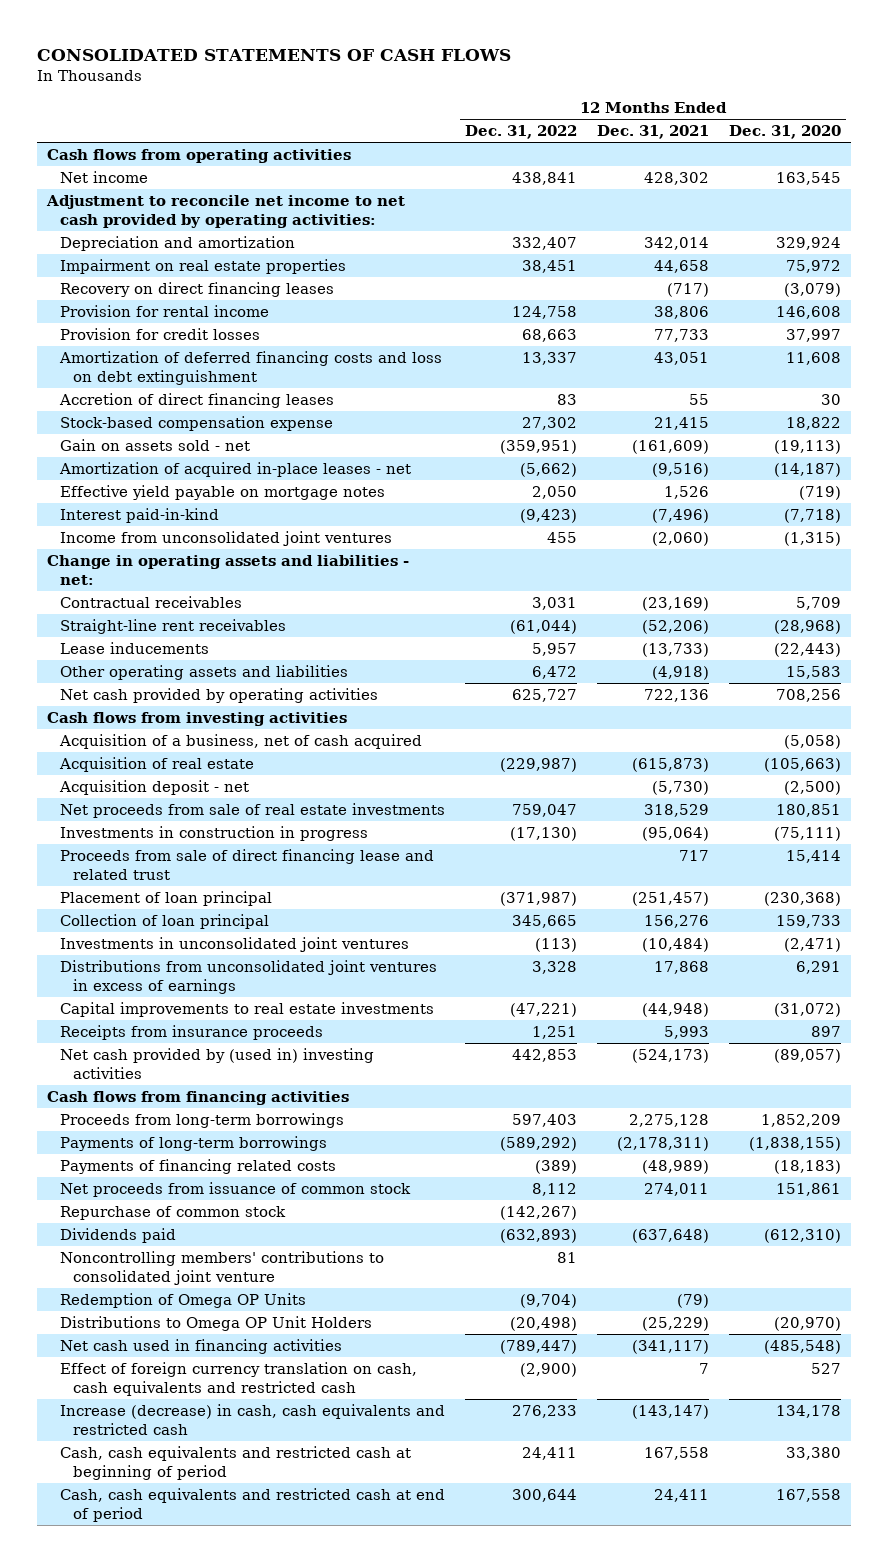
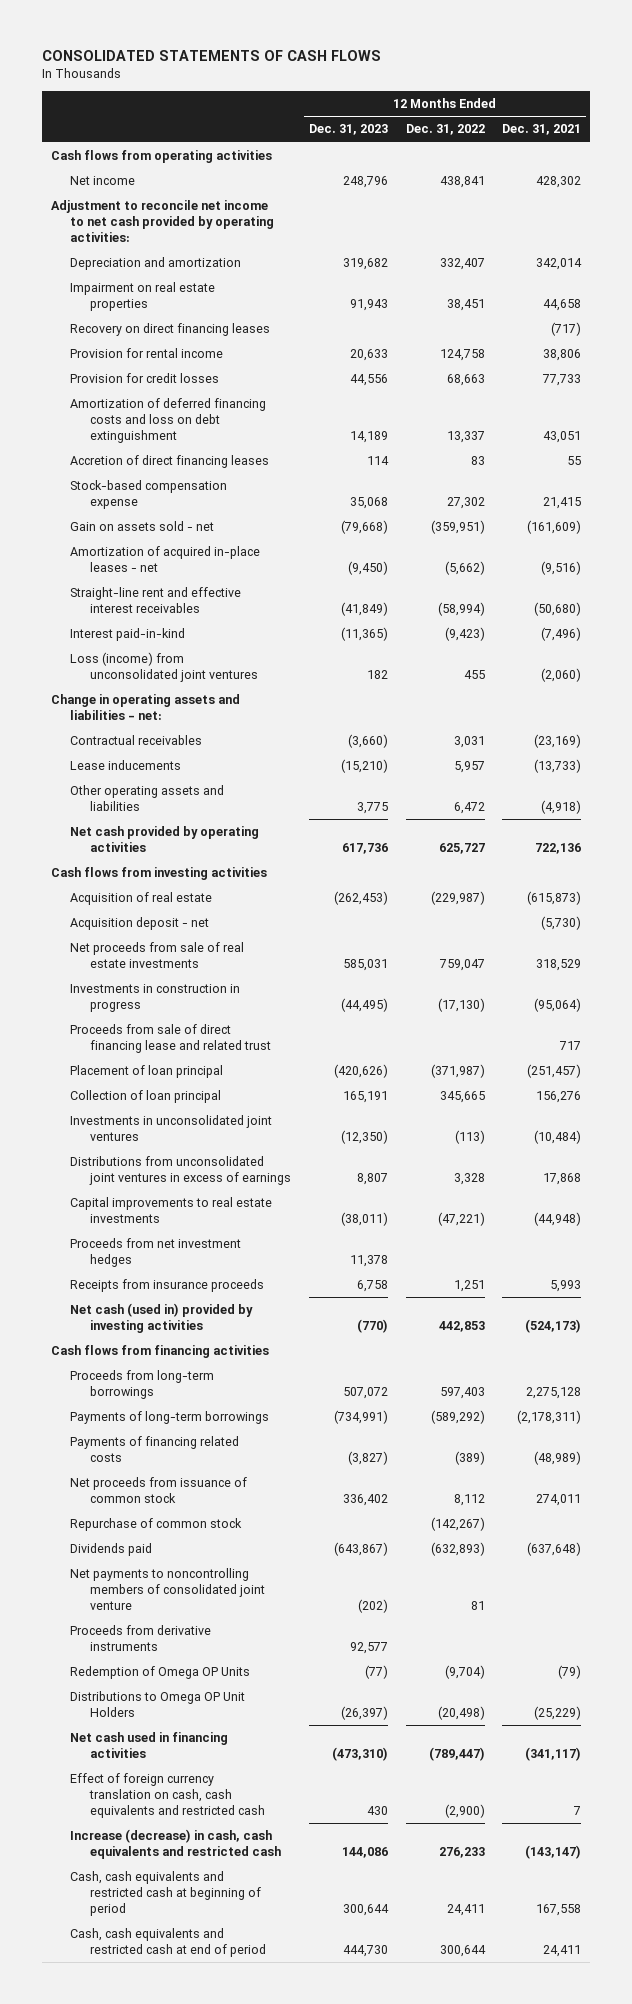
[728,125,841,140] Dec. 31, 2020 -> none
none -> [308,124,388,136] Dec. 31, 2023
[60,485,386,501] Effective yield payable on mortgage notes -> none
none -> [70,587,242,614] Straight-line rent and effective interest receivables
[60,531,393,547] Income from unconsolidated joint ventures -> [70,652,258,683] Loss (income) from unconsolidated joint ventures
[60,619,287,635] Straight-line rent receivables -> none
[59,734,423,750] Acquisition of a business, net of cash acquired -> none
none -> [70,1238,242,1268] Proceeds from net investment hedges
[60,1048,375,1080] Net cash provided by (used in) investing activities -> [70,1303,254,1334] Net cash (used in) provided by investing activities
[60,1251,385,1286] Noncontrolling members' contributions to consolidated joint venture -> [70,1568,265,1610] Net payments to noncontrolling members of consolidated joint venture
none -> [70,1625,212,1652] Proceeds from derivative instruments

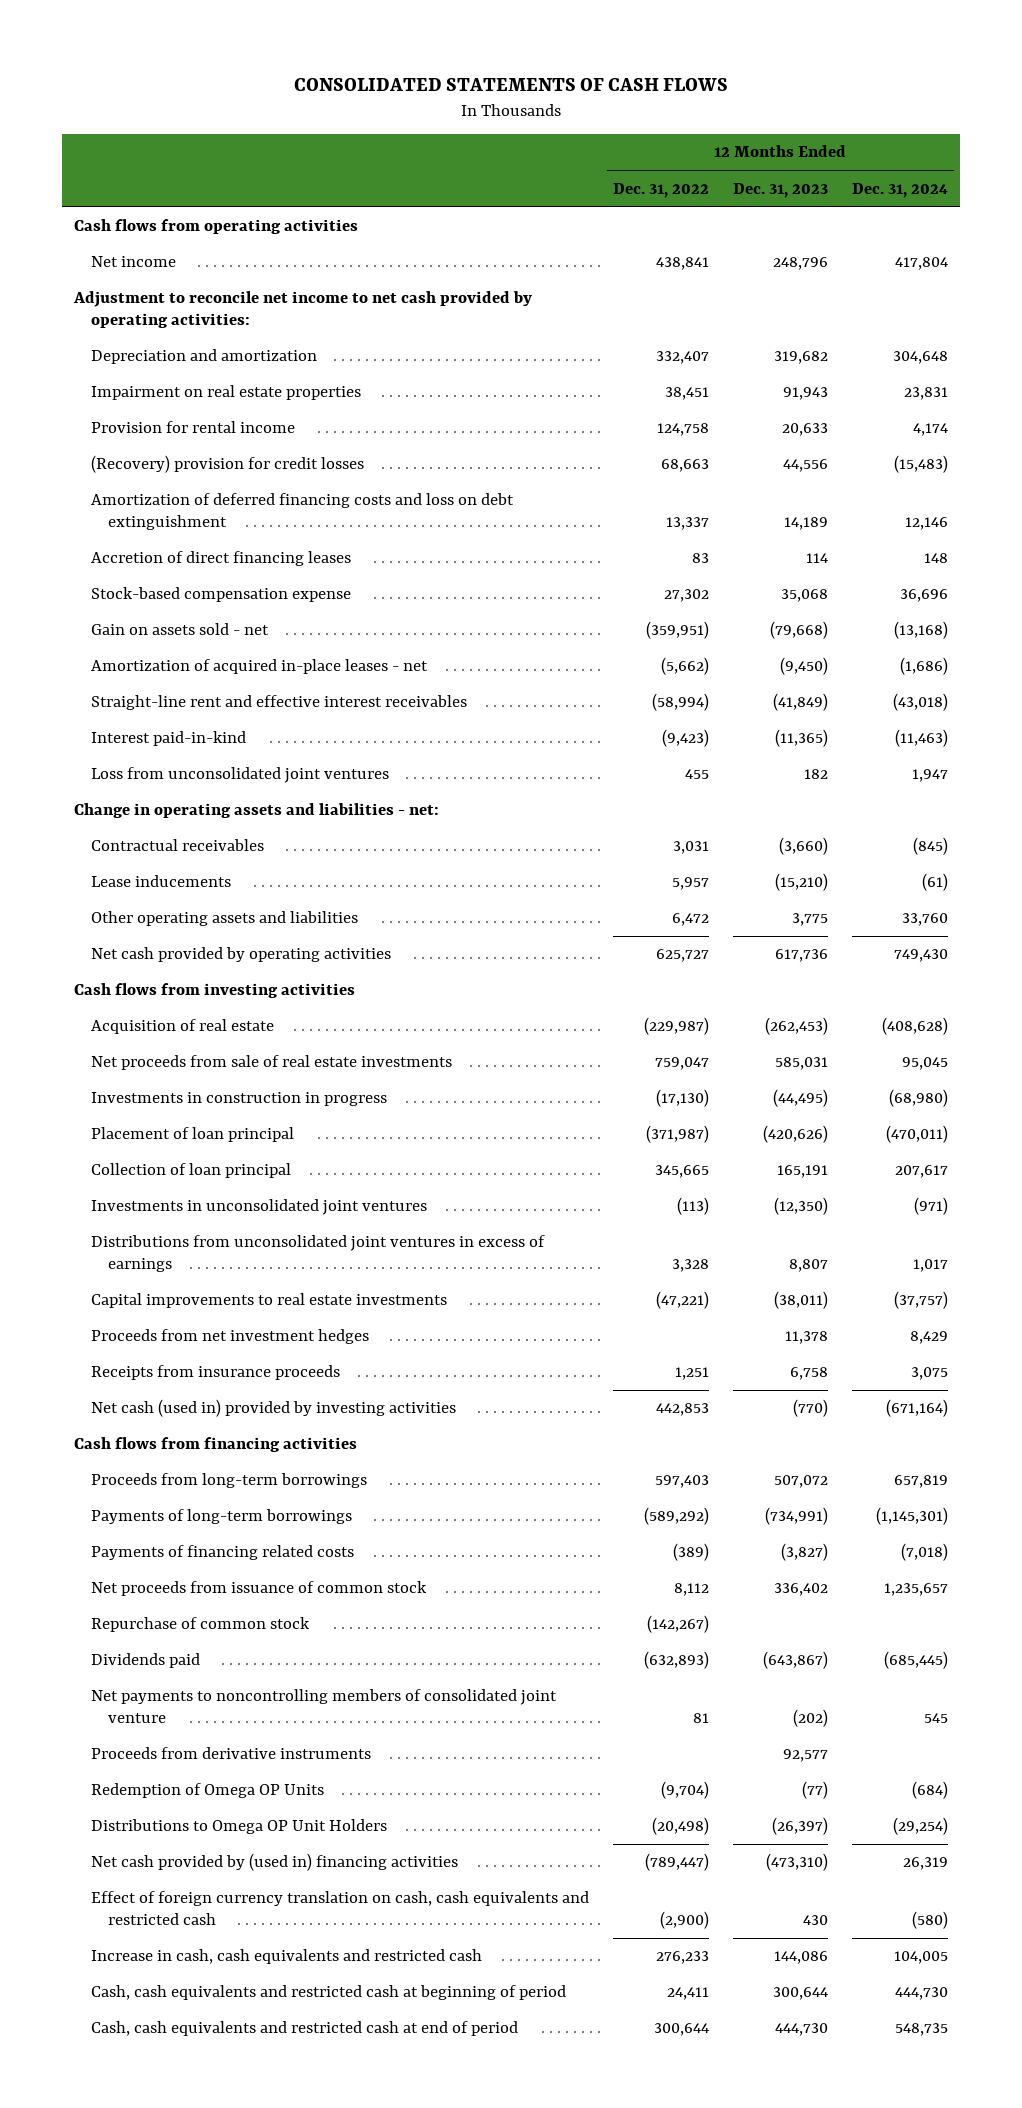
[502,124,582,136] Dec. 31, 2021 -> none
none -> [851,182,948,198] Dec. 31, 2024
[70,323,271,337] Recovery on direct financing leases -> none
[70,373,220,384] Provision for credit losses -> [90,455,364,474] (Recovery) provision for credit losses
[70,652,258,683] Loss (income) from unconsolidated joint ventures -> [90,767,389,784] Loss from unconsolidated joint ventures
[70,917,210,931] Acquisition deposit - net -> none
[70,1024,271,1054] Proceeds from sale of direct financing lease and related trust -> none
[70,1732,229,1759] Net cash used in financing activities -> [90,1853,458,1872] Net cash provided by (used in) financing activities
[70,1829,281,1860] Increase (decrease) in cash, cash equivalents and restricted cash -> [90,1949,482,1965] Increase in cash, cash equivalents and restricted cash

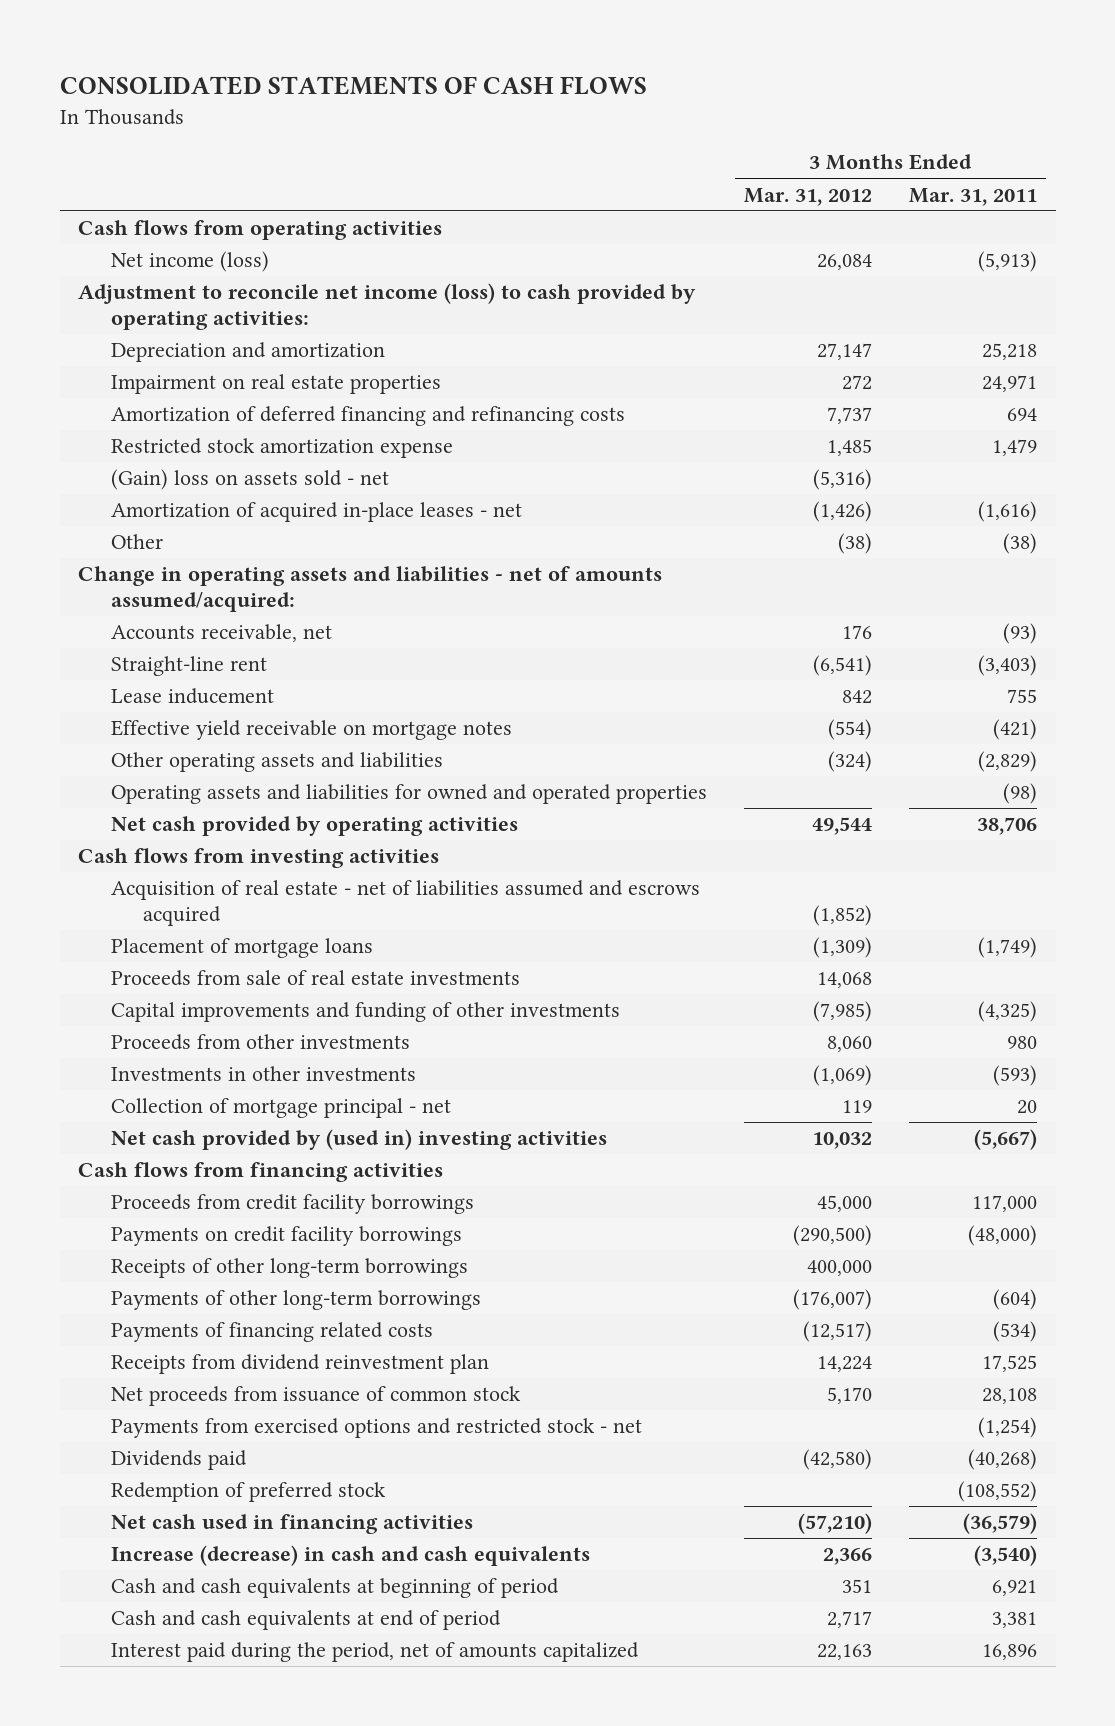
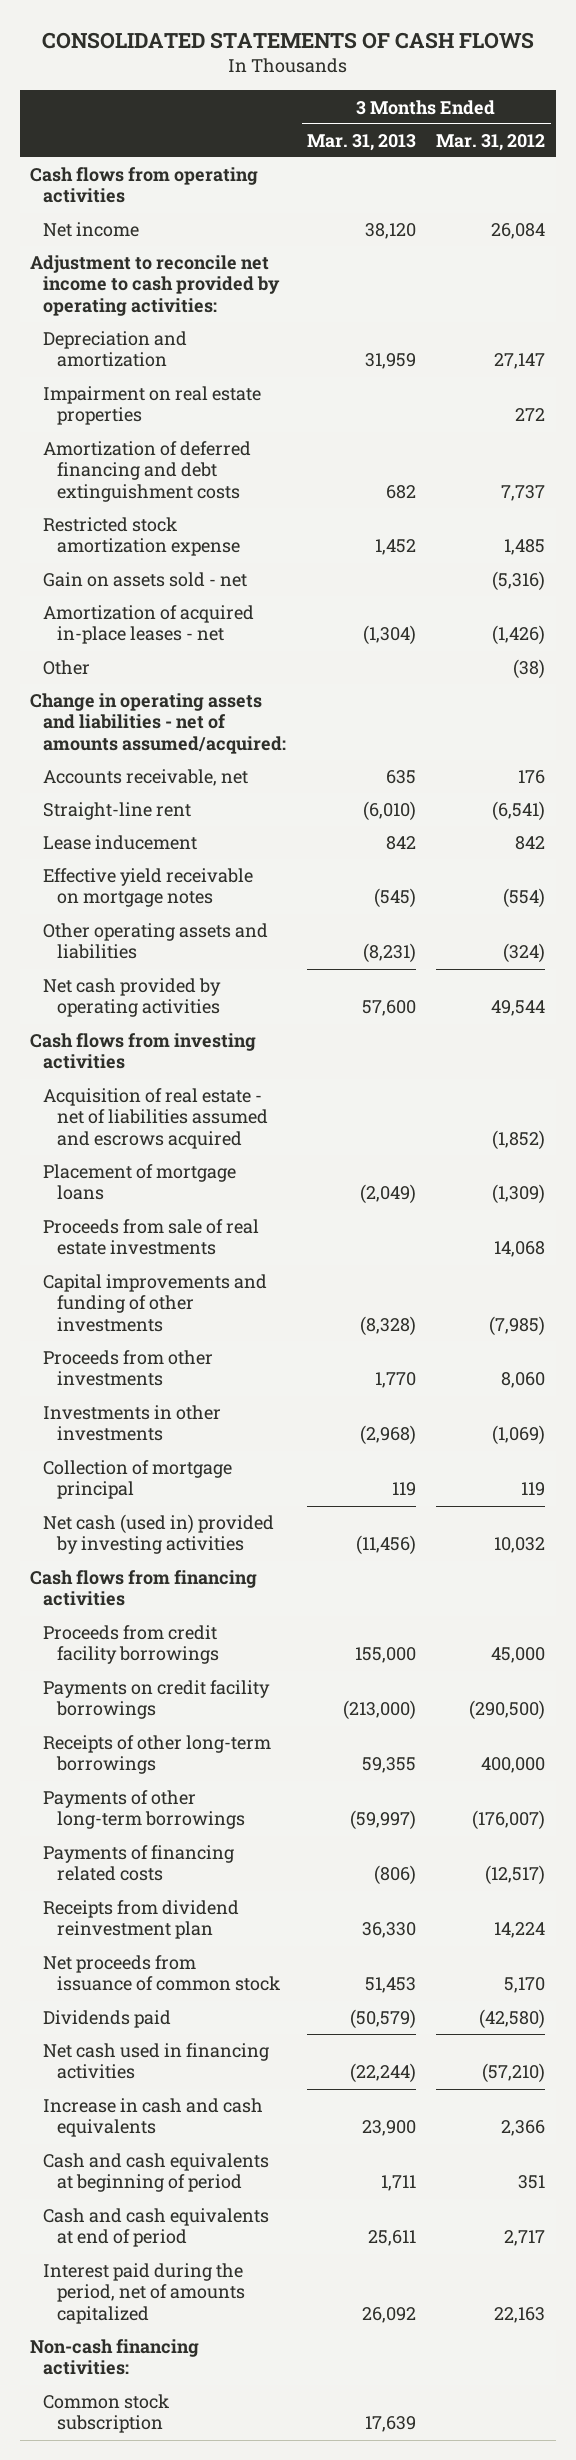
[909,187,1038,206] Mar. 31, 2011 -> none
none -> [306,133,416,151] Mar. 31, 2013
[110,251,269,273] Net income (loss) -> [43,222,140,238] Net income
[78,283,697,330] Adjustment to reconcile net income (loss) to cash provided by operating activities: -> [30,255,281,316] Adjustment to reconcile net income to cash provided by operating activities:
[110,406,625,427] Amortization of deferred financing and refinancing costs -> [43,441,252,502] Amortization of deferred financing and debt extinguishment costs
[110,469,389,491] (Gain) loss on assets sold - net -> [43,572,248,588] Gain on assets sold - net
[110,784,707,805] Operating assets and liabilities for owned and operated properties -> none
[110,1098,451,1119] Collection of mortgage principal - net -> [43,1460,233,1500] Collection of mortgage principal
[110,1129,607,1151] Net cash provided by (used in) investing activities -> [43,1514,275,1555] Net cash (used in) provided by investing activities
[110,1418,642,1439] Payments from exercised options and restricted stock - net -> none
[110,1482,386,1503] Redemption of preferred stock -> none
[110,1545,590,1567] Increase (decrease) in cash and cash equivalents -> [43,2098,264,2138] Increase in cash and cash equivalents
none -> [30,2339,200,2376] Non-cash financing activities:
none -> [43,2394,170,2434] Common stock subscription

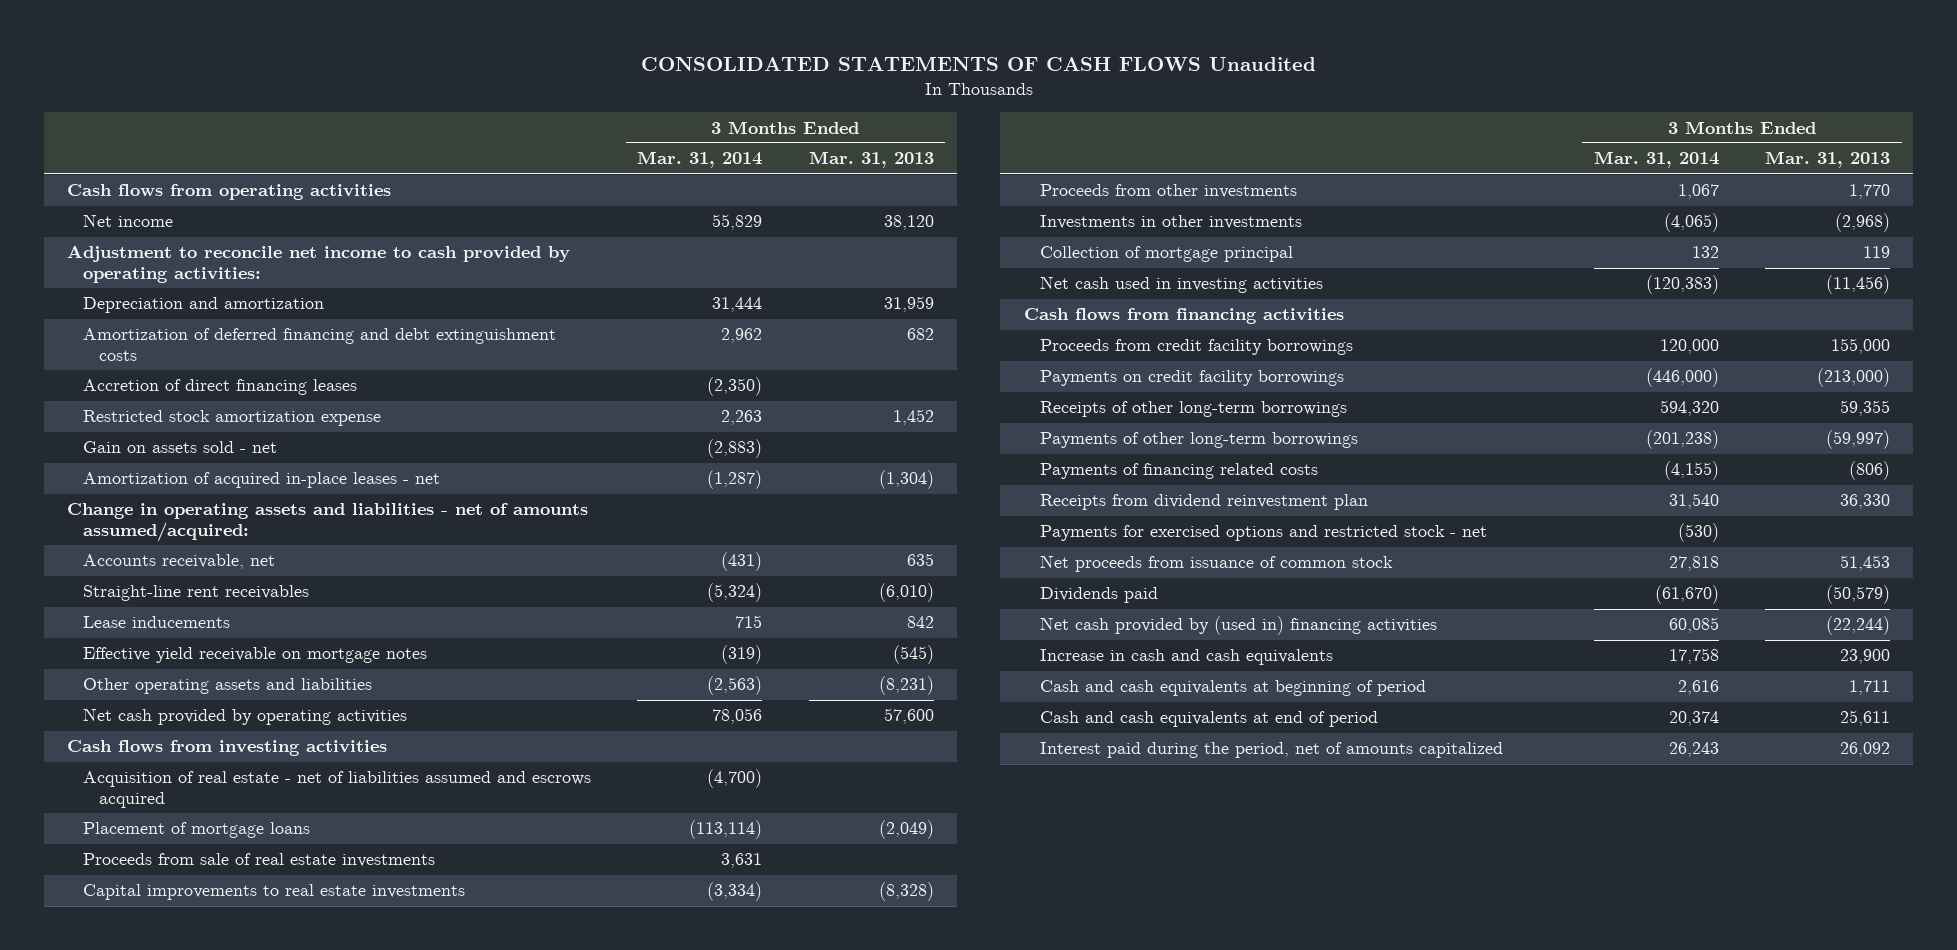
[41,31,534,49] CONSOLIDATED STATEMENTS OF CASH FLOWS -> [640,55,1316,71] CONSOLIDATED STATEMENTS OF CASH FLOWS Unaudited
[436,133,546,151] Mar. 31, 2012 -> none
none -> [637,151,763,169] Mar. 31, 2014
[43,386,262,426] Impairment on real estate properties -> none
none -> [82,379,357,396] Accretion of direct financing leases
[43,660,91,676] Other -> none
[43,802,192,821] Straight-line rent -> [82,585,309,602] Straight-line rent receivables
[43,835,198,851] Lease inducement -> [82,616,230,629] Lease inducements
[43,1274,268,1332] Capital improvements and funding of other investments -> [82,884,465,901] Capital improvements to real estate investments
[43,1514,275,1555] Net cash (used in) provided by investing activities -> [1039,276,1323,294] Net cash used in investing activities
none -> [1039,525,1487,542] Payments for exercised options and restricted stock - net
[43,2043,270,2080] Net cash used in financing activities -> [1039,616,1437,636] Net cash provided by (used in) financing activities
[30,2339,200,2376] Non-cash financing activities: -> none
[43,2394,170,2434] Common stock subscription -> none

